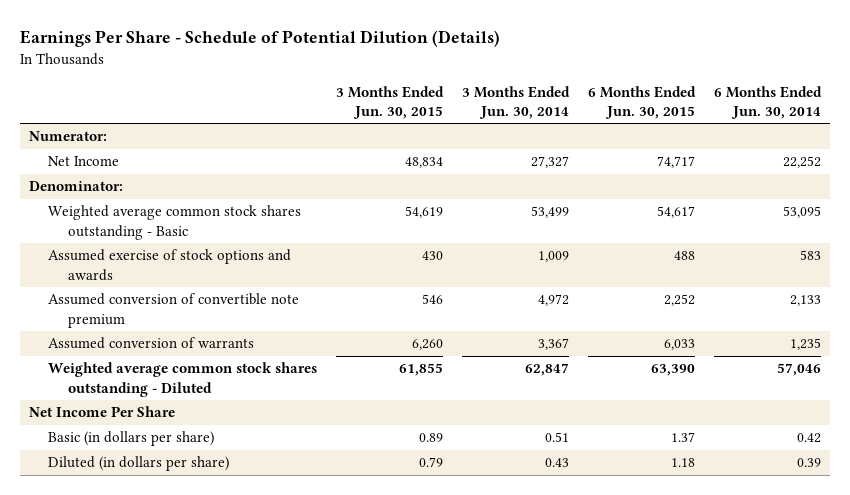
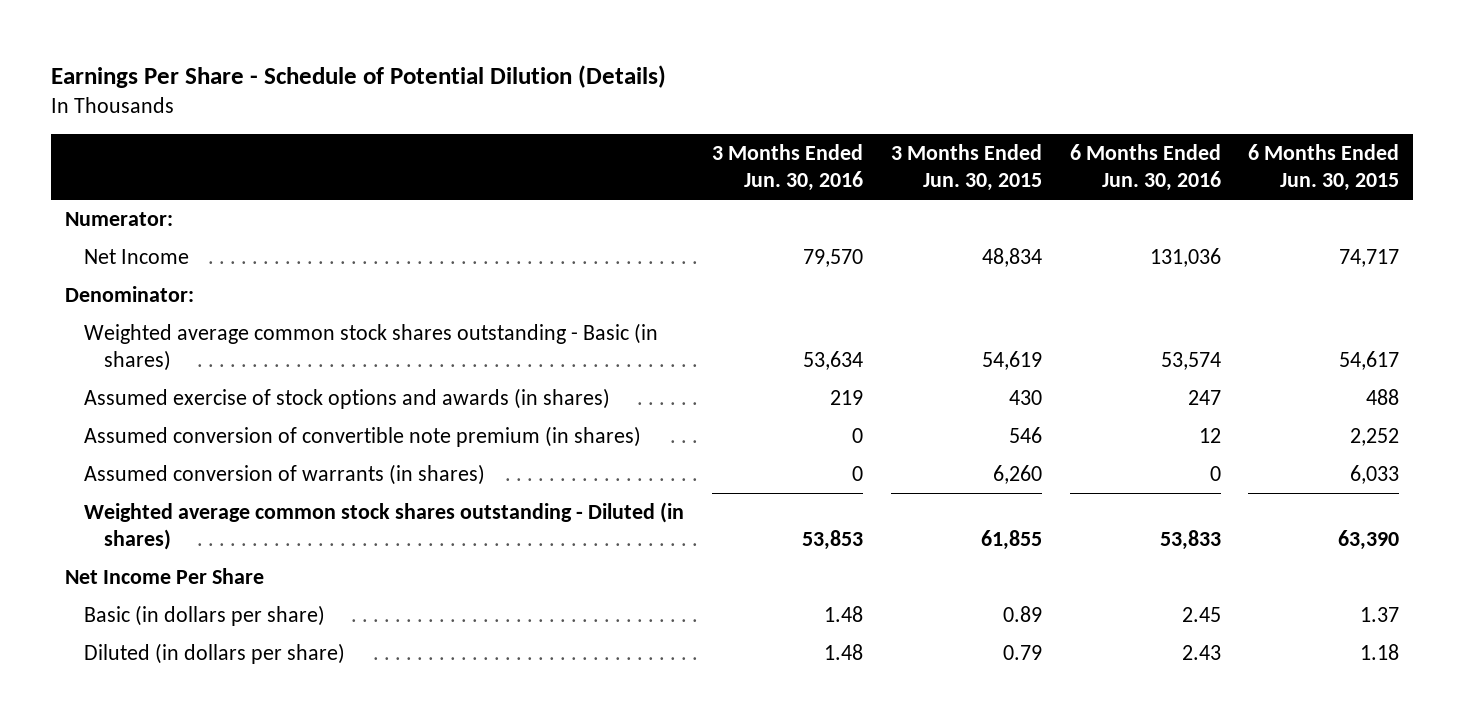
[462,85,571,119] 3 Months Ended Jun. 30, 2014 -> none
[713,85,822,119] 6 Months Ended Jun. 30, 2014 -> none
none -> [711,144,863,192] 3 Months Ended Jun. 30, 2016
none -> [1069,144,1221,192] 6 Months Ended Jun. 30, 2016
[48,205,302,240] Weighted average common stock shares outstanding - Basic -> [84,322,659,372] Weighted average common stock shares outstanding - Basic (in shares)
[48,249,292,281] Assumed exercise of stock options and awards -> [84,387,611,409] Assumed exercise of stock options and awards (in shares)
[48,293,300,328] Assumed conversion of convertible note premium -> [84,425,642,447] Assumed conversion of convertible note premium (in shares)
[48,337,255,350] Assumed conversion of warrants -> [84,463,486,485] Assumed conversion of warrants (in shares)
[48,362,318,397] Weighted average common stock shares outstanding - Diluted -> [84,501,685,551] Weighted average common stock shares outstanding - Diluted (in shares)

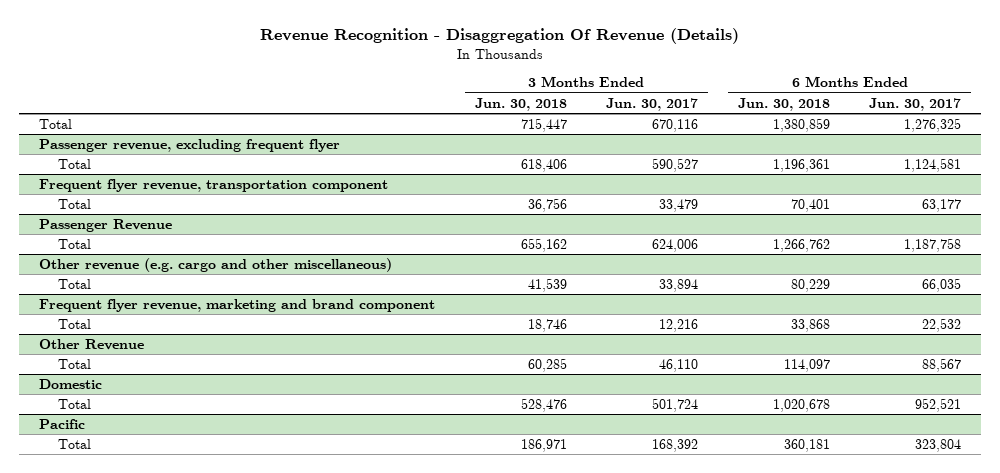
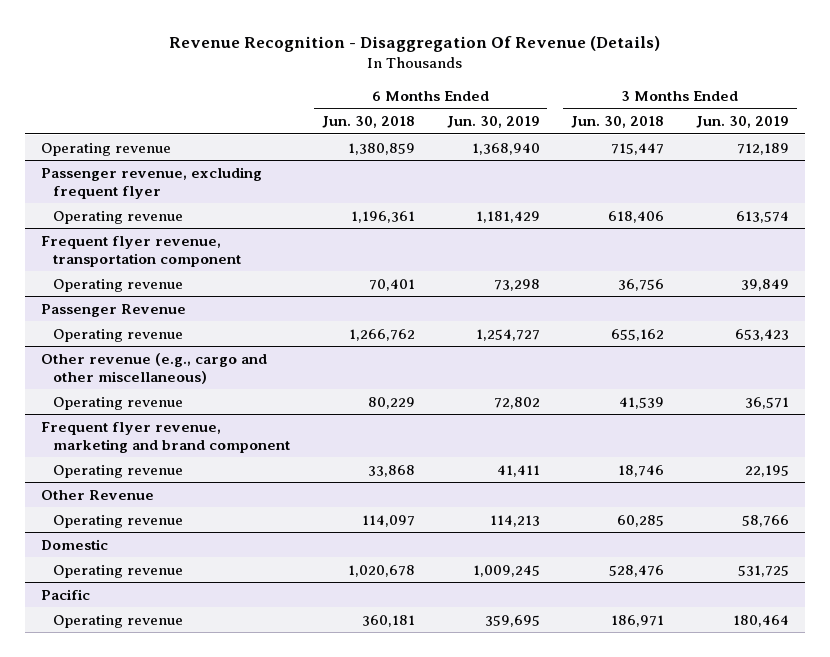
[606,97,699,111] Jun. 30, 2017 -> none
[869,97,962,111] Jun. 30, 2017 -> none
none -> [446,116,540,129] Jun. 30, 2019
none -> [696,116,790,129] Jun. 30, 2019
[39,118,73,129] Total -> [40,142,171,156] Operating revenue
[58,158,92,169] Total -> [52,210,183,224] Operating revenue
[58,198,92,209] Total -> [52,278,183,292] Operating revenue
[58,238,92,249] Total -> [52,328,183,342] Operating revenue
[39,257,393,272] Other revenue (e.g. cargo and other miscellaneous) -> [40,352,267,384] Other revenue (e.g., cargo and other miscellaneous)
[58,278,92,289] Total -> [52,396,183,410] Operating revenue
[58,318,92,329] Total -> [52,464,183,478] Operating revenue
[58,358,92,369] Total -> [52,514,183,528] Operating revenue
[58,398,92,409] Total -> [52,564,183,578] Operating revenue
[58,438,92,449] Total -> [52,614,183,628] Operating revenue

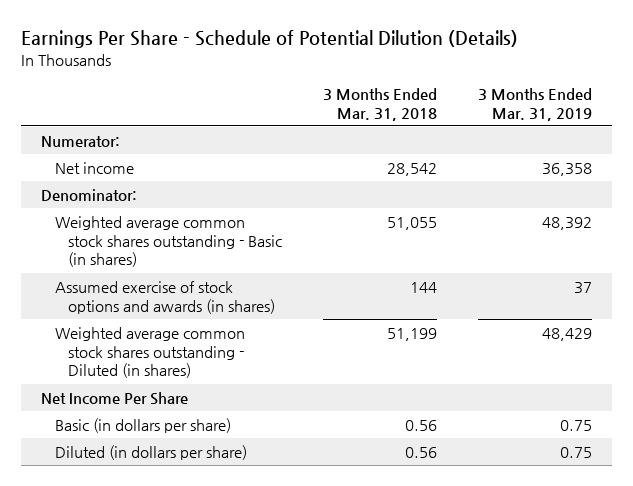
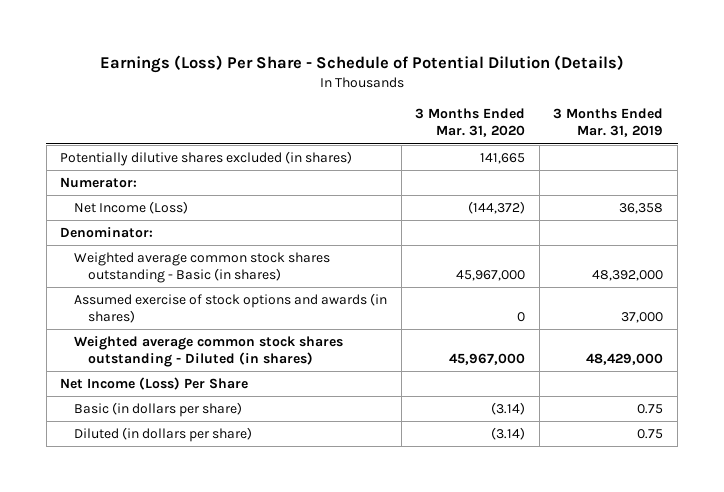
[20,30,518,49] Earnings Per Share - Schedule of Potential Dilution (Details) -> [99,55,624,74] Earnings (Loss) Per Share - Schedule of Potential Dilution (Details)
[323,87,438,121] 3 Months Ended Mar. 31, 2018 -> none
none -> [415,108,526,138] 3 Months Ended Mar. 31, 2020
none -> [60,151,353,167] Potentially dilutive shares excluded (in shares)
[54,161,134,174] Net income -> [74,201,189,215] Net Income (Loss)
[541,216,592,230] 48,392 -> [592,270,664,282] 48,392,000
[573,281,592,294] 37 -> [621,312,664,324] 37,000
[541,327,592,341] 48,429 -> [586,353,664,366] 48,429,000
[40,391,188,405] Net Income Per Share -> [60,377,249,391] Net Income (Loss) Per Share

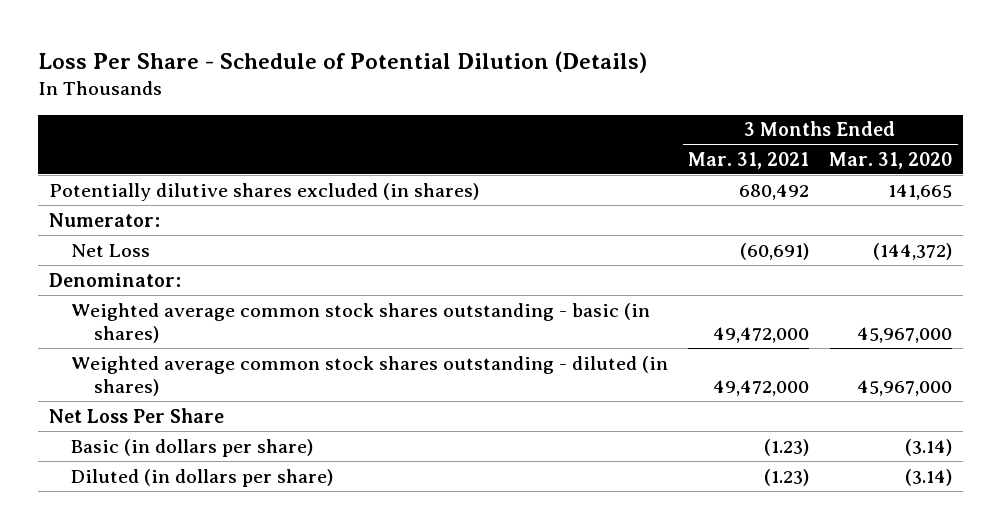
[99,55,624,74] Earnings (Loss) Per Share - Schedule of Potential Dilution (Details) -> [38,50,648,73] Loss Per Share - Schedule of Potential Dilution (Details)
[553,108,664,138] 3 Months Ended Mar. 31, 2019 -> none
none -> [688,151,810,169] Mar. 31, 2021
[74,201,189,215] Net Income (Loss) -> [71,243,151,257] Net Loss
[74,293,388,324] Assumed exercise of stock options and awards (in shares) -> none
[74,252,331,284] Weighted average common stock shares outstanding - Basic (in shares) -> [71,302,651,344] Weighted average common stock shares outstanding - basic (in shares)
[74,336,344,368] Weighted average common stock shares outstanding - Diluted (in shares) -> [71,355,669,397] Weighted average common stock shares outstanding - diluted (in shares)
[60,377,249,391] Net Income (Loss) Per Share -> [48,407,224,423] Net Loss Per Share

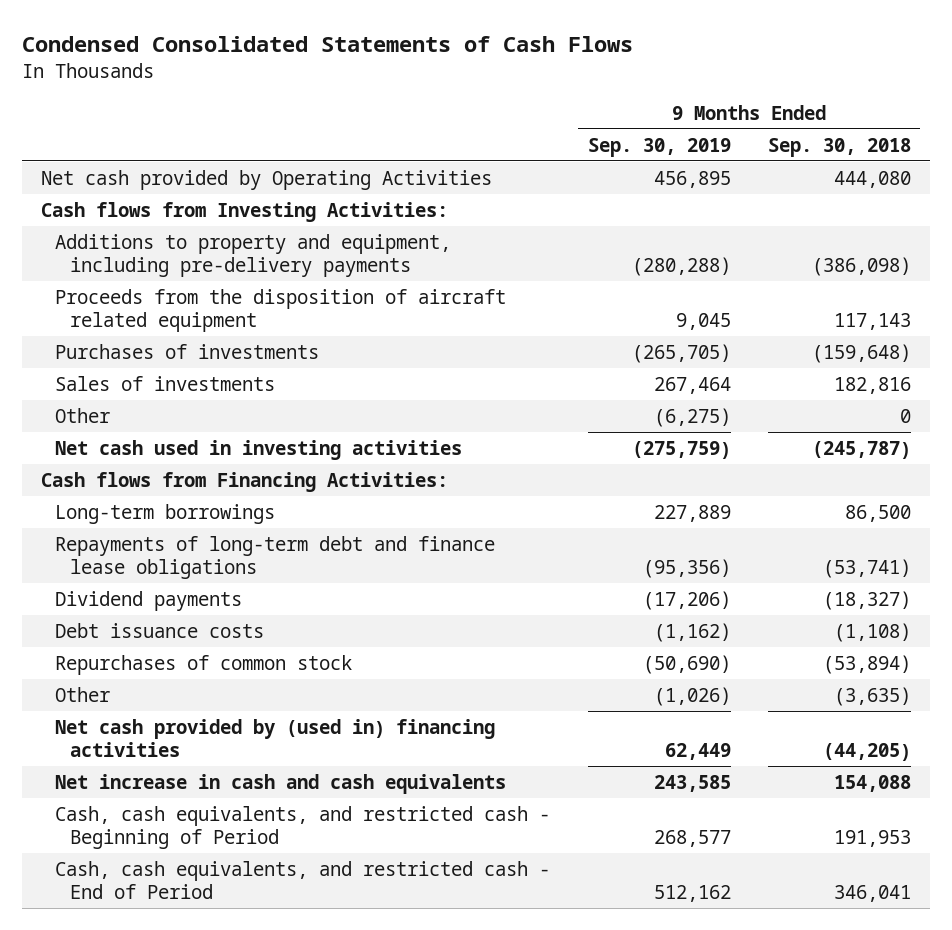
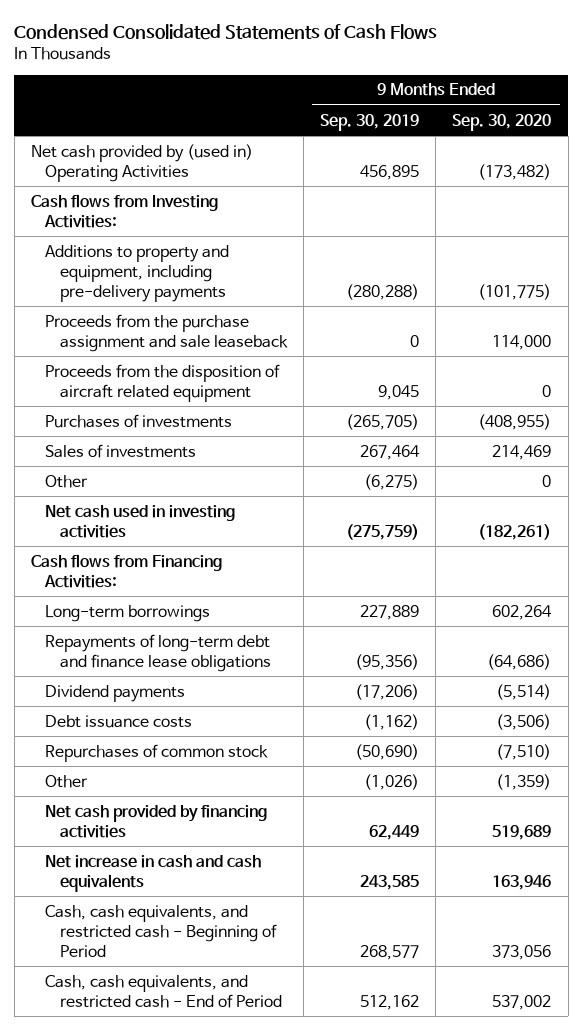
[768,137,912,157] Sep. 30, 2018 -> none
none -> [452,113,552,131] Sep. 30, 2020
[41,169,493,190] Net cash provided by Operating Activities -> [31,143,254,182] Net cash provided by (used in) Operating Activities
none -> [45,313,288,352] Proceeds from the purchase assignment and sale leaseback
[55,718,496,757] Net cash provided by (used in) financing activities -> [45,804,268,838] Net cash provided by financing activities

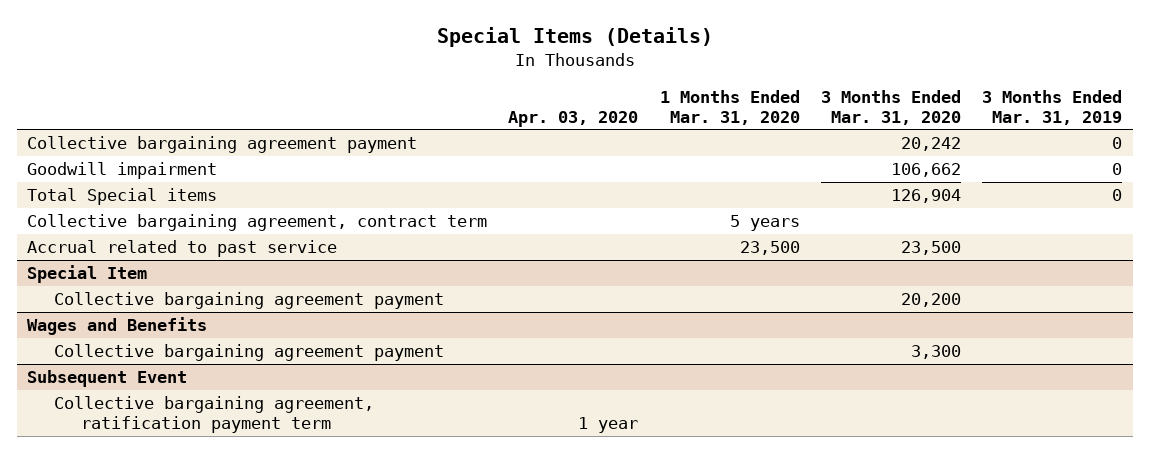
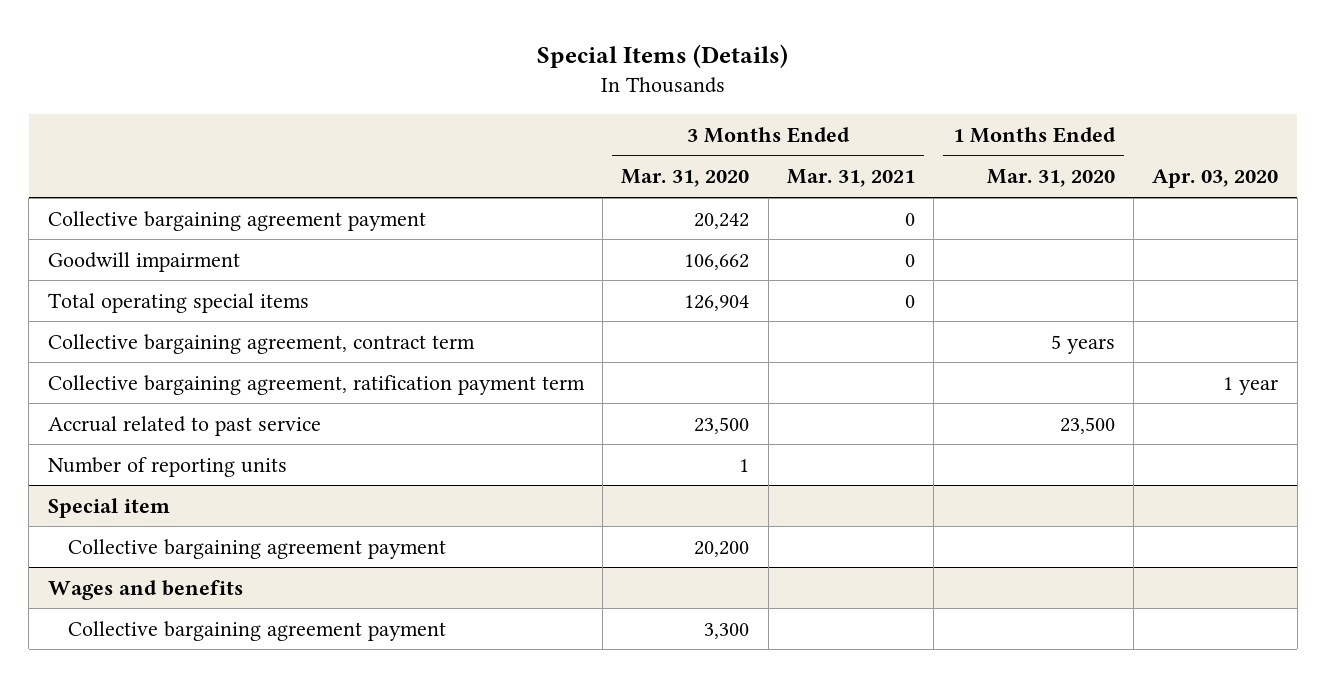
[981,89,1122,125] 3 Months Ended Mar. 31, 2019 -> none
none -> [787,169,916,188] Mar. 31, 2021
[27,188,218,206] Total Special items -> [47,292,309,313] Total operating special items
none -> [47,374,585,395] Collective bargaining agreement, ratification payment term
none -> [47,456,287,477] Number of reporting units
[27,265,148,284] Special Item -> [47,497,170,518] Special item
[27,317,208,336] Wages and Benefits -> [47,579,243,600] Wages and benefits
[27,370,188,388] Subsequent Event -> none
[54,396,375,434] Collective bargaining agreement, ratification payment term -> none

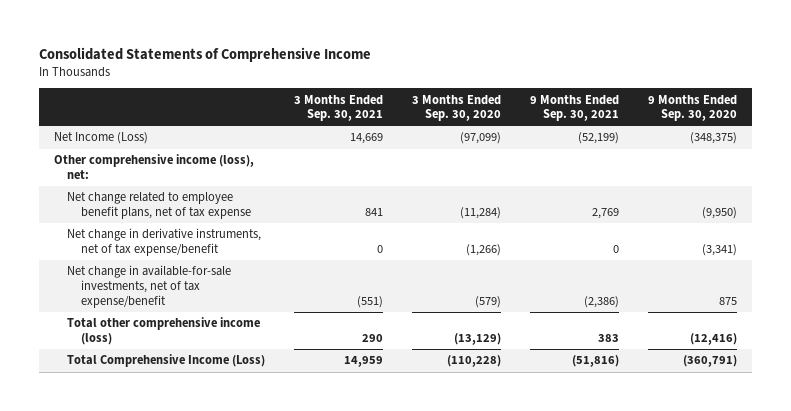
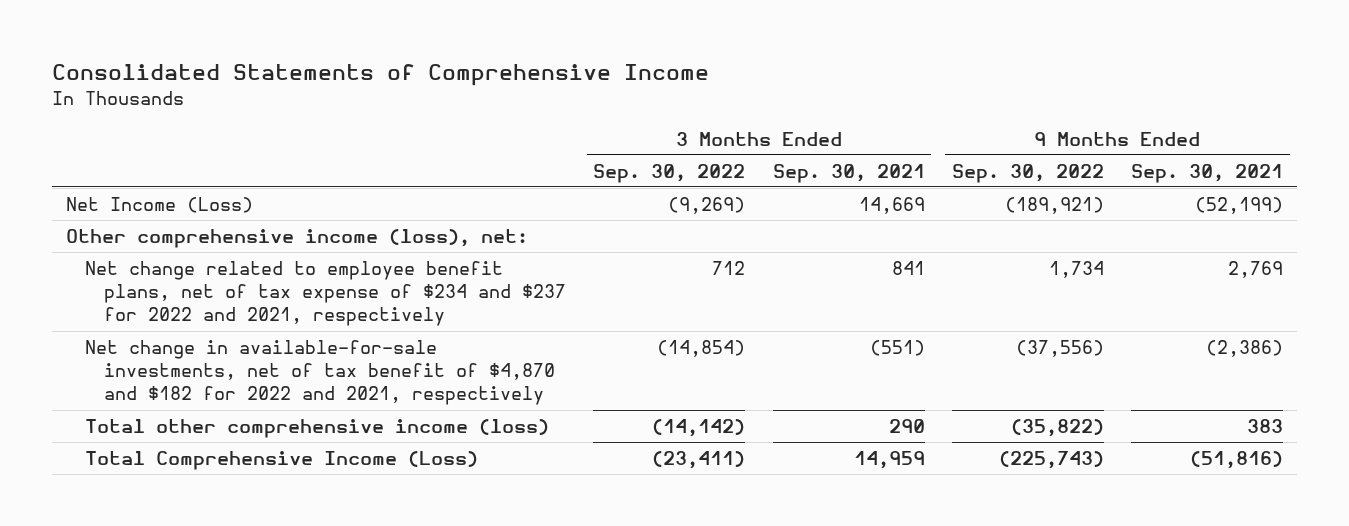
[412,94,502,122] 3 Months Ended Sep. 30, 2020 -> none
[648,94,738,122] 9 Months Ended Sep. 30, 2020 -> none
none -> [593,163,746,183] Sep. 30, 2022
none -> [951,163,1104,183] Sep. 30, 2022
[67,228,262,257] Net change in derivative instruments, net of tax expense/benefit -> none
[67,192,251,220] Net change related to employee benefit plans, net of tax expense -> [85,260,567,327] Net change related to employee benefit plans, net of tax expense of $234 and $237 for 2022 and 2021, respectively
[67,265,232,308] Net change in available-for-sale investments, net of tax expense/benefit -> [85,339,556,406] Net change in available-for-sale investments, net of tax benefit of $4,870 and $182 for 2022 and 2021, respectively

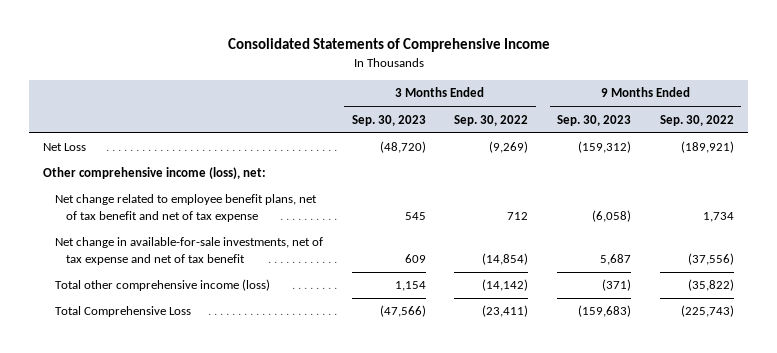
[772,163,925,183] Sep. 30, 2021 -> none
[1131,163,1284,183] Sep. 30, 2021 -> none
none -> [351,114,426,126] Sep. 30, 2023
none -> [557,114,632,126] Sep. 30, 2023
[66,196,254,213] Net Income (Loss) -> [43,143,87,152] Net Loss
[85,260,567,327] Net change related to employee benefit plans, net of tax expense of $234 and $237 for 2022 and 2021, respectively -> [54,194,317,222] Net change related to employee benefit plans, net of tax benefit and net of tax expense
[85,339,556,406] Net change in available-for-sale investments, net of tax benefit of $4,870 and $182 for 2022 and 2021, respectively -> [54,237,323,265] Net change in available-for-sale investments, net of tax expense and net of tax benefit
[85,450,479,470] Total Comprehensive Income (Loss) -> [54,306,191,318] Total Comprehensive Loss

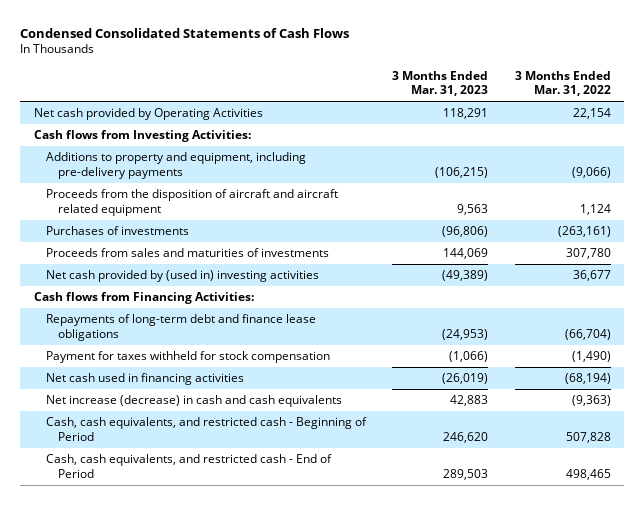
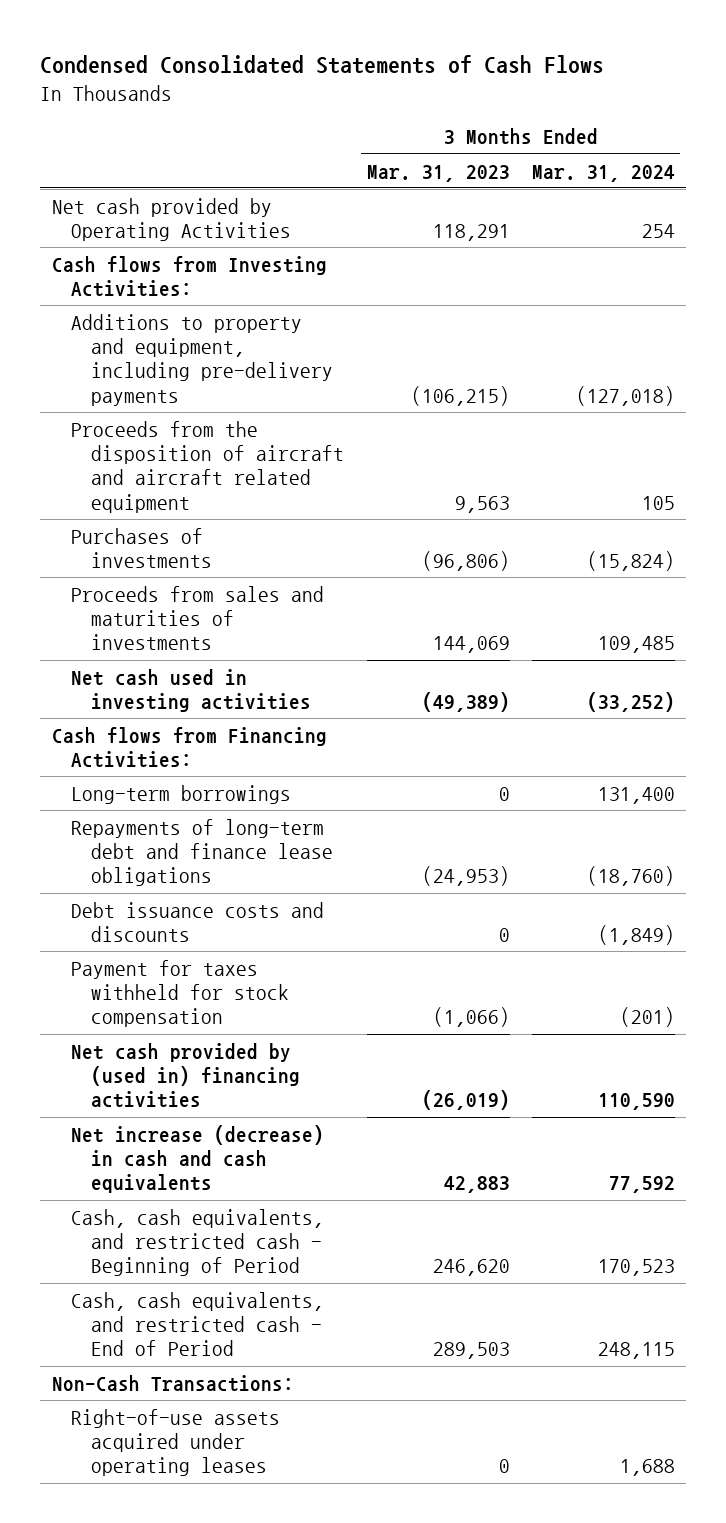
[514,70,611,97] 3 Months Ended Mar. 31, 2022 -> none
none -> [531,164,675,182] Mar. 31, 2024
[45,270,319,283] Net cash provided by (used in) investing activities -> [71,668,312,712] Net cash used in investing activities
none -> [71,784,292,804] Long-term borrowings
none -> [71,901,325,942] Debt issuance costs and discounts
[45,373,244,386] Net cash used in financing activities -> [71,1042,301,1109] Net cash provided by (used in) financing activities
none -> [51,1374,294,1392] Non-Cash Transactions:
none -> [71,1408,281,1477] Right-of-use assets acquired under operating leases

